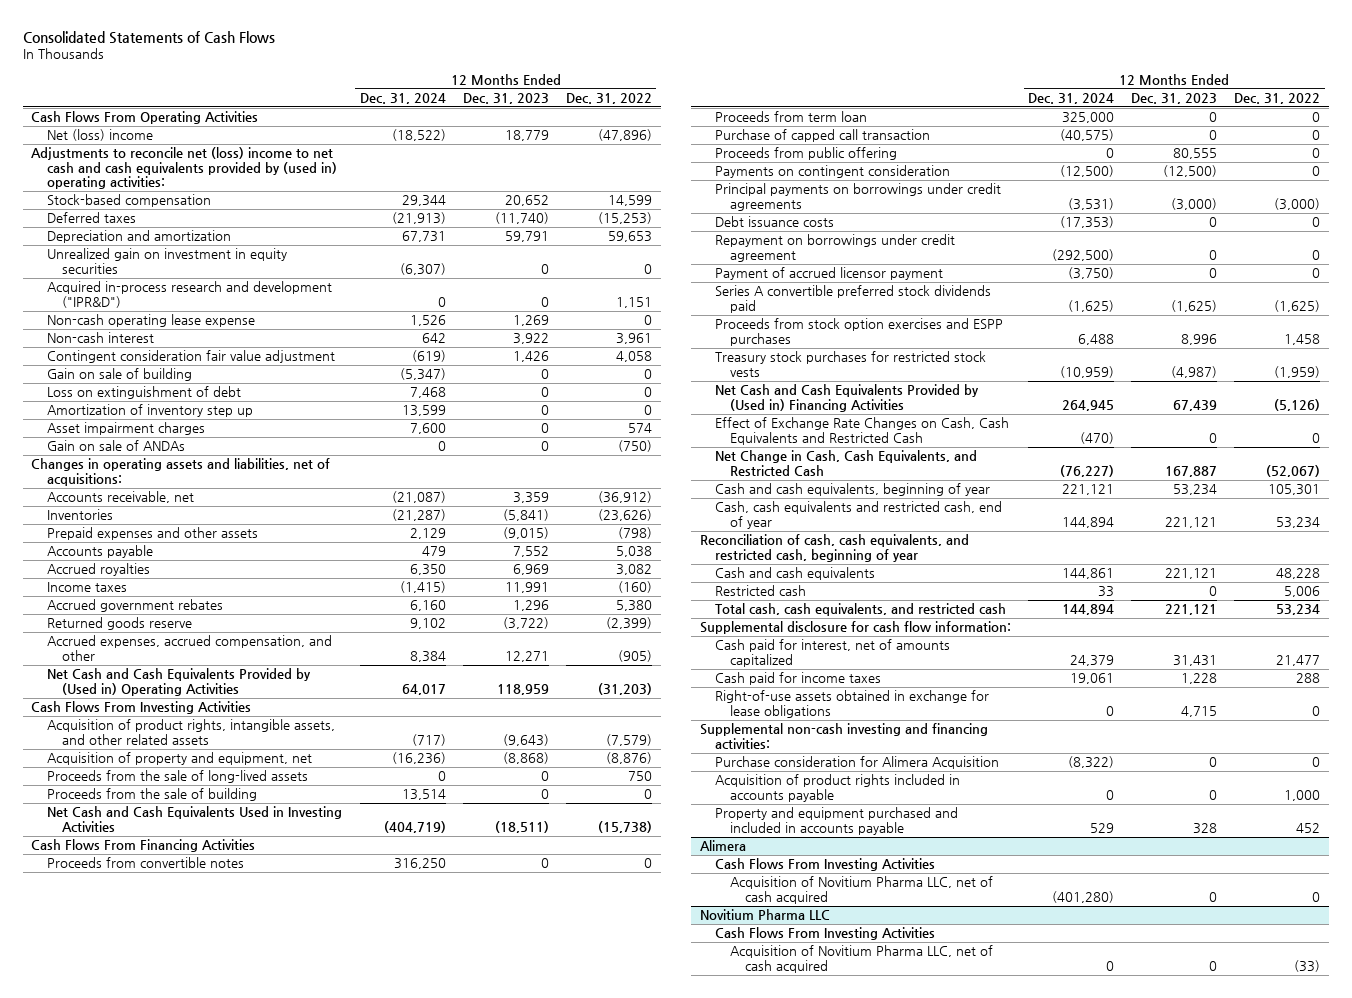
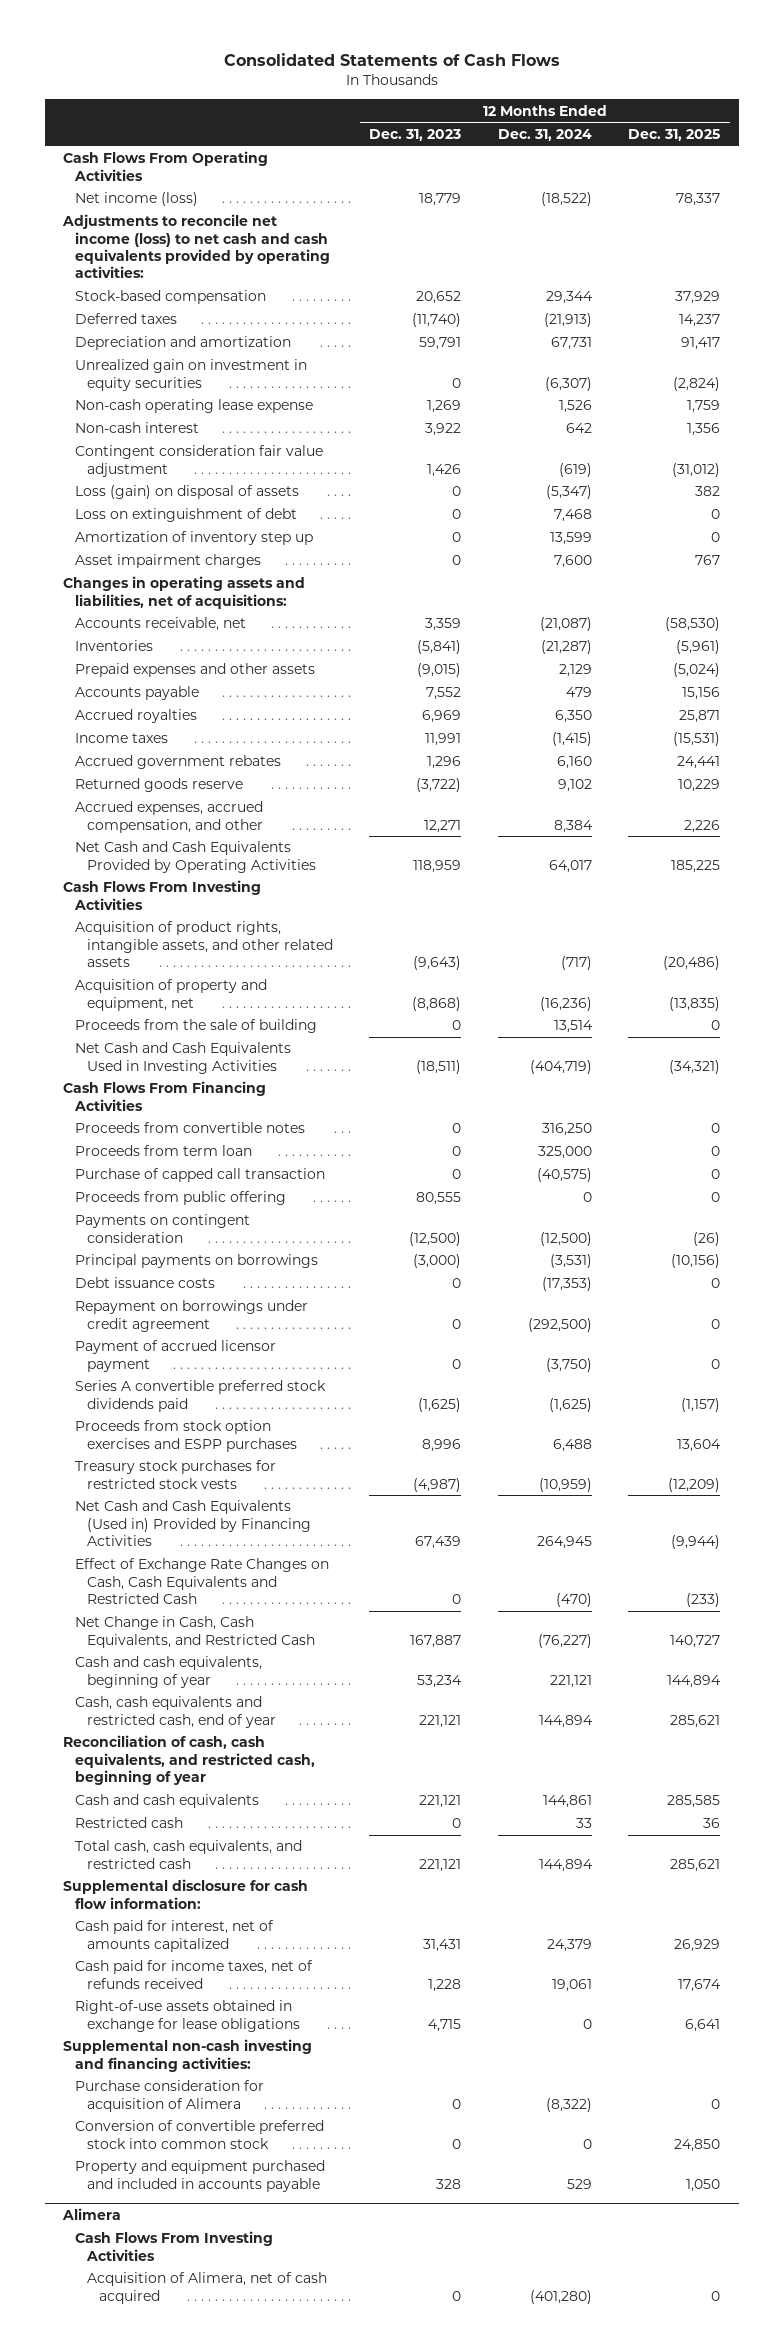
[566,93,653,105] Dec. 31, 2022 -> none
none -> [628,129,721,142] Dec. 31, 2025
[46,129,153,142] Net (loss) income -> [74,192,198,207] Net income (loss)
[31,147,337,190] Adjustments to reconcile net (loss) income to net cash and cash equivalents provided by (used in) operating activities: -> [61,214,330,279] Adjustments to reconcile net income (loss) to net cash and cash equivalents provided by operating activities:
[46,281,332,308] Acquired in-process research and development ("IPR&D") -> none
[46,368,192,382] Gain on sale of building -> [74,485,299,500] Loss (gain) on disposal of assets
[46,440,185,452] Gain on sale of ANDAs -> none
[46,668,311,696] Net Cash and Cash Equivalents Provided by (Used in) Operating Activities -> [74,841,316,873] Net Cash and Cash Equivalents Provided by Operating Activities
[46,770,308,784] Proceeds from the sale of long-lived assets -> none
[714,183,1001,211] Principal payments on borrowings under credit agreements -> [74,1254,318,1269] Principal payments on borrowings
[714,384,979,412] Net Cash and Cash Equivalents Provided by (Used in) Financing Activities -> [74,1500,311,1546] Net Cash and Cash Equivalents (Used in) Provided by Financing Activities
[714,672,881,686] Cash paid for income taxes -> [74,1960,313,1989] Cash paid for income taxes, net of refunds received
[714,774,960,802] Acquisition of product rights included in accounts payable -> none
[714,756,999,770] Purchase consideration for Alimera Acquisition -> [74,2080,264,2112] Purchase consideration for acquisition of Alimera
none -> [74,2120,324,2149] Conversion of convertible preferred stock into common stock
[699,909,830,921] Novitium Pharma LLC -> none
[714,927,935,941] Cash Flows From Investing Activities -> none
[730,945,994,973] Acquisition of Novitium Pharma LLC, net of cash acquired -> none
[730,876,994,904] Acquisition of Novitium Pharma LLC, net of cash acquired -> [86,2272,327,2304] Acquisition of Alimera, net of cash acquired

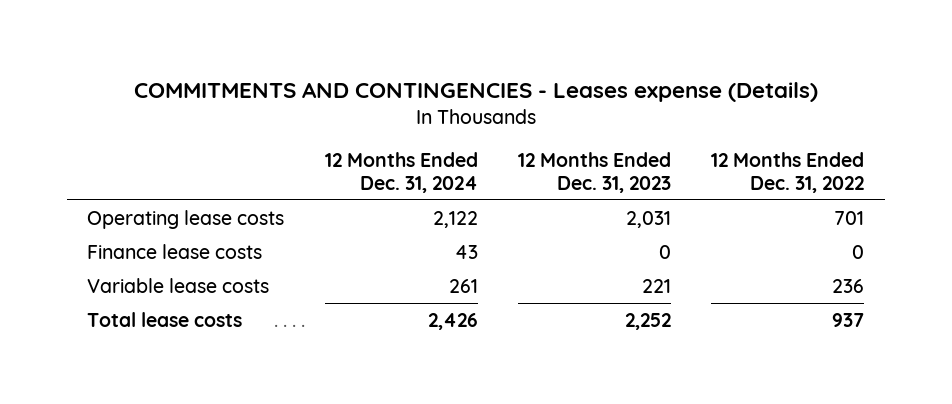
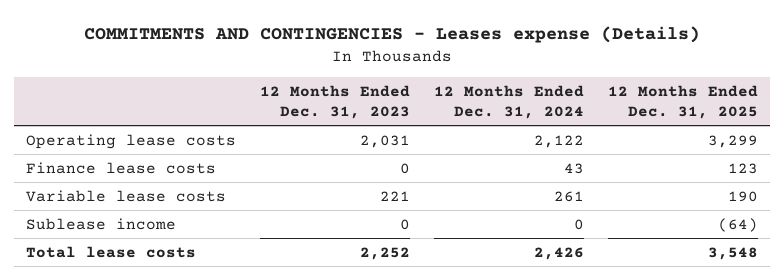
[711,152,865,193] 12 Months Ended Dec. 31, 2022 -> none
none -> [607,84,758,119] 12 Months Ended Dec. 31, 2025
none -> [25,217,176,230] Sublease income

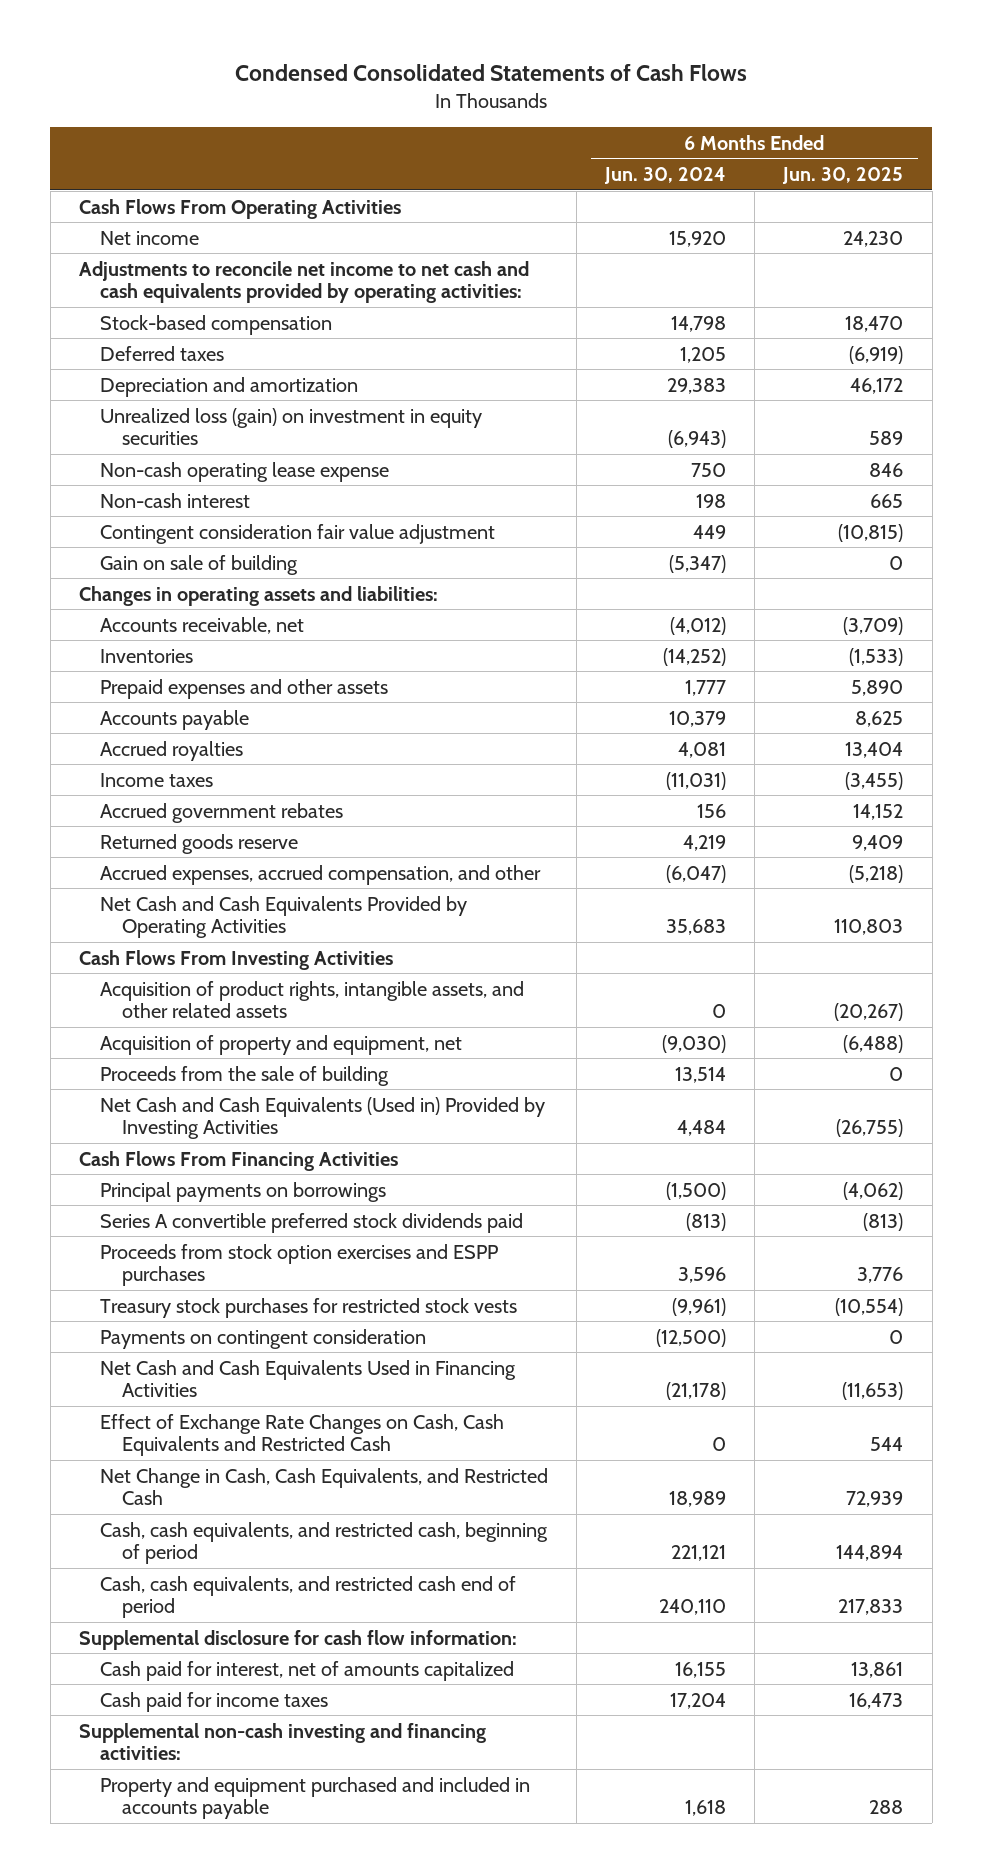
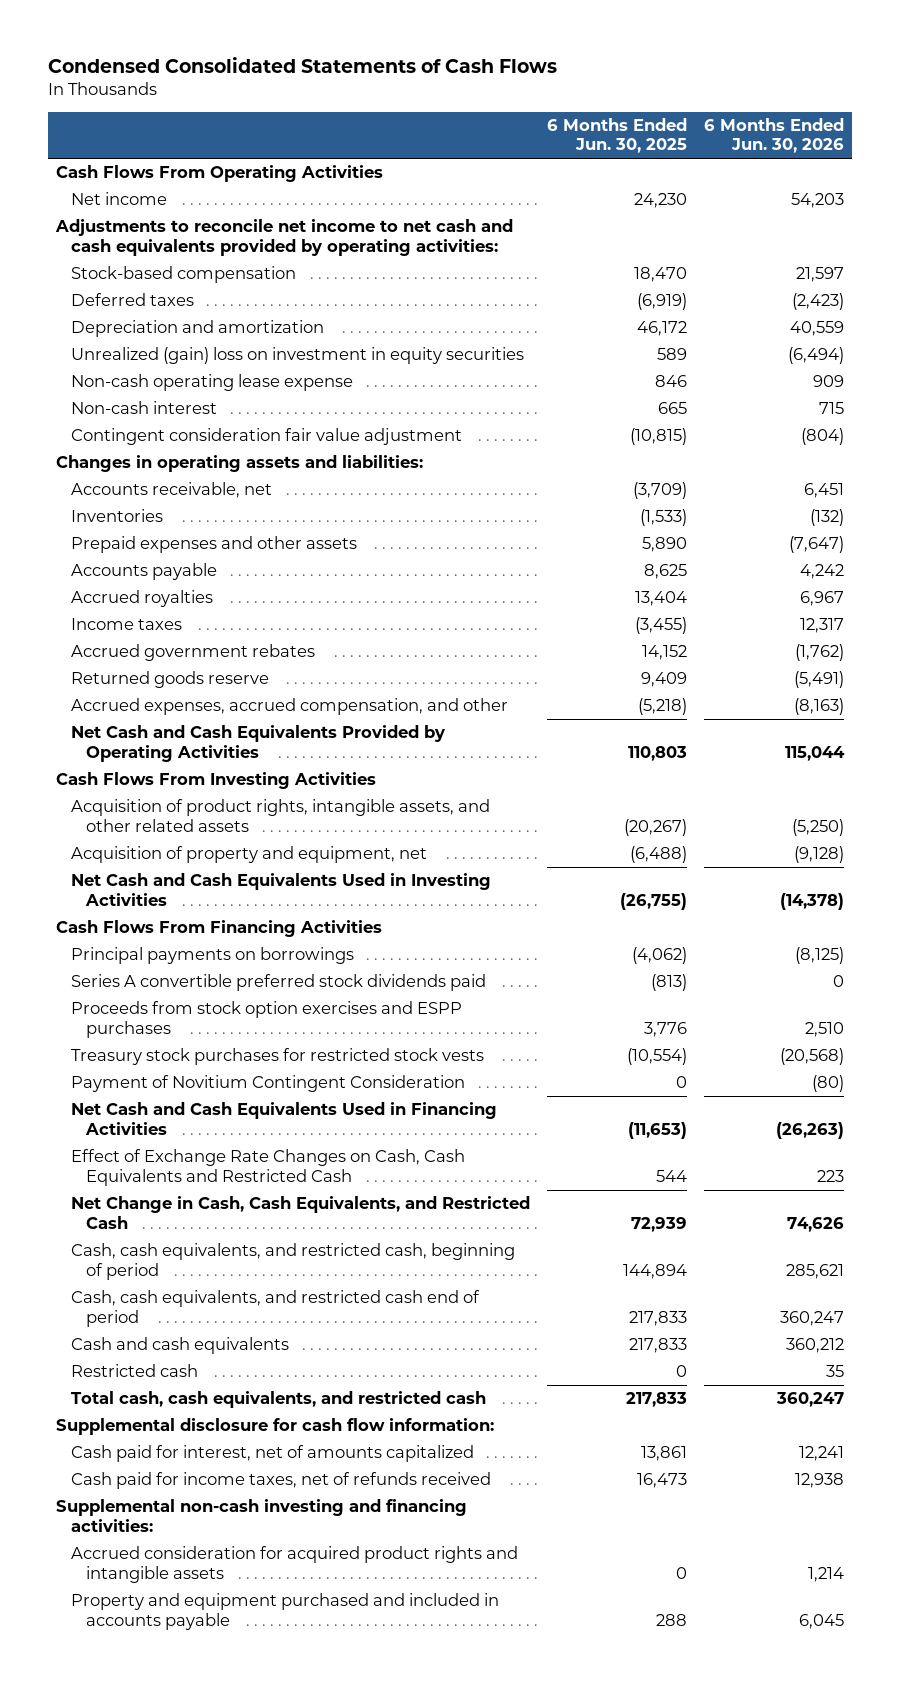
[604,167,727,185] Jun. 30, 2024 -> none
none -> [703,118,844,154] 6 Months Ended Jun. 30, 2026
[100,407,483,446] Unrealized loss (gain) on investment in equity securities -> [71,347,525,365] Unrealized (gain) loss on investment in equity securities
[100,554,299,575] Gain on sale of building -> none
[100,1065,390,1086] Proceeds from the sale of building -> none
[100,1096,546,1140] Net Cash and Cash Equivalents (Used in) Provided by Investing Activities -> [71,873,492,906] Net Cash and Cash Equivalents Used in Investing Activities
[100,1328,427,1349] Payments on contingent consideration -> [71,1075,466,1093] Payment of Novitium Contingent Consideration
none -> [71,1337,290,1355] Cash and cash equivalents
none -> [71,1364,199,1378] Restricted cash
none -> [71,1391,487,1409] Total cash, cash equivalents, and restricted cash
[100,1691,329,1712] Cash paid for income taxes -> [71,1472,492,1490] Cash paid for income taxes, net of refunds received
none -> [71,1546,519,1583] Accrued consideration for acquired product rights and intangible assets

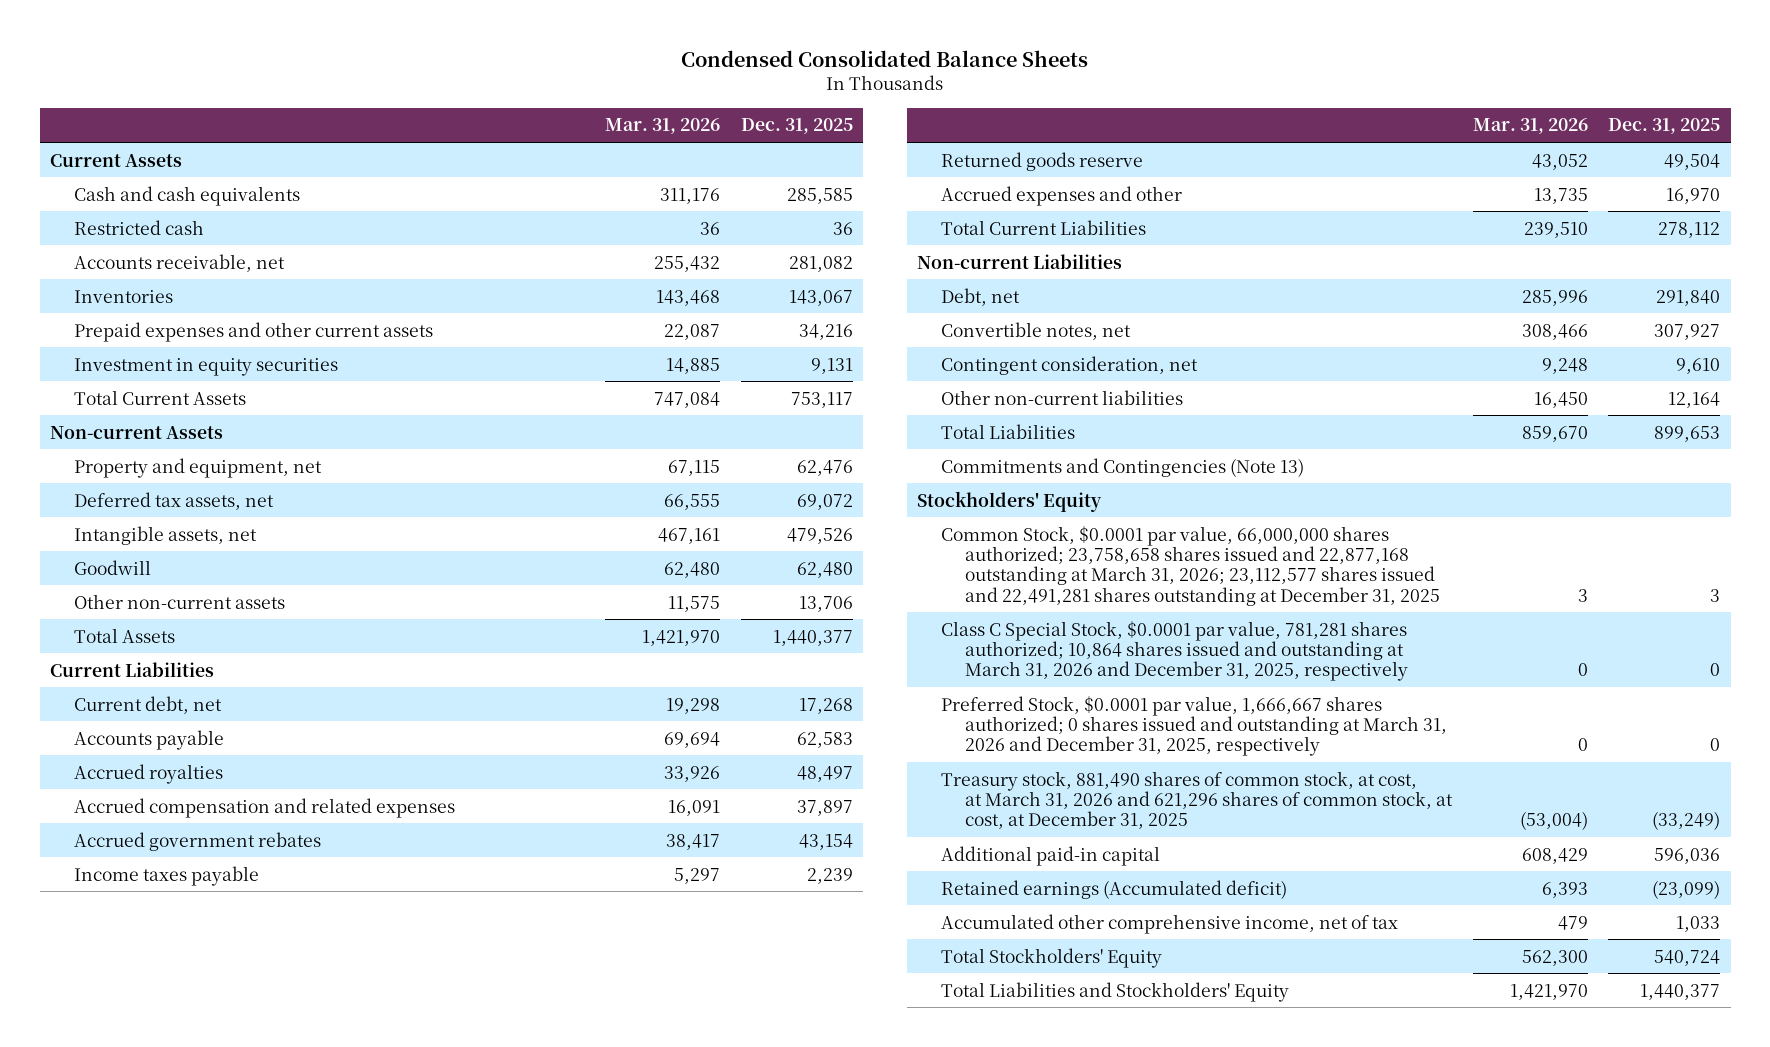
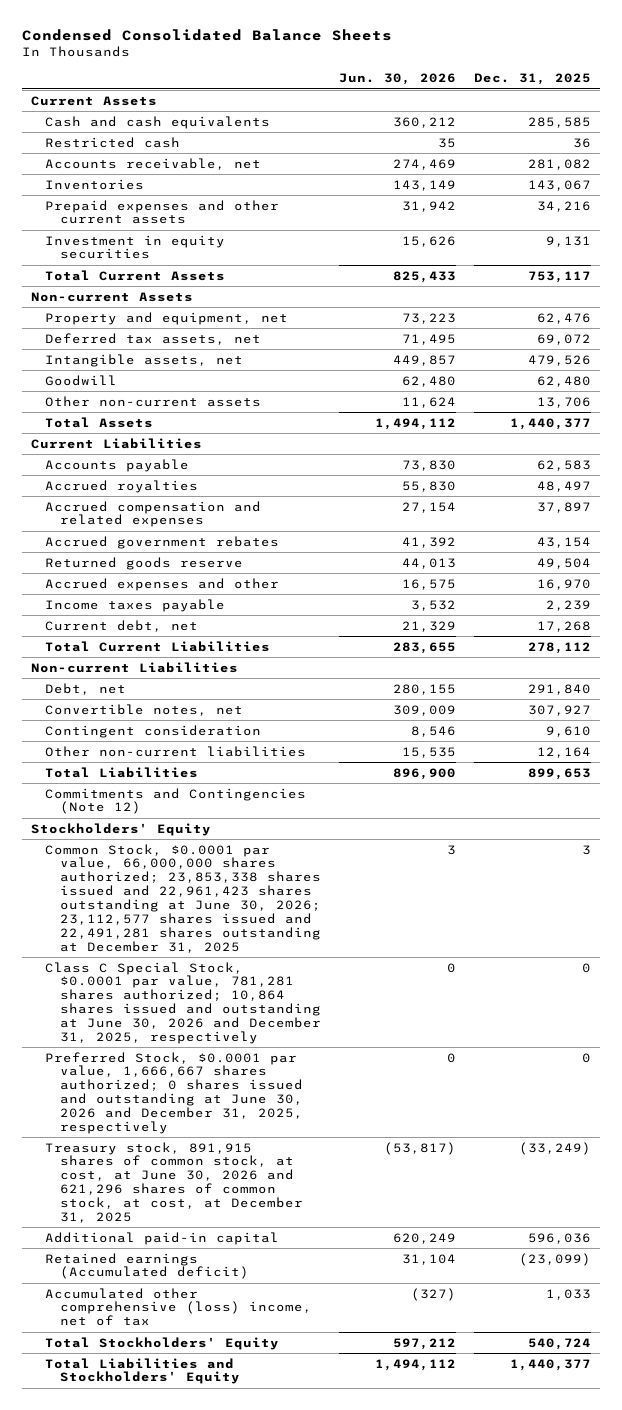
[605,118,721,135] Mar. 31, 2026 -> none
none -> [338,73,456,86] Jun. 30, 2026
[73,865,259,886] Income taxes payable -> [45,598,226,612] Income taxes payable
[73,695,222,714] Current debt, net -> [45,619,199,632] Current debt, net
[941,355,1199,375] Contingent consideration, net -> [45,724,262,738] Contingent consideration
[941,457,1305,477] Commitments and Contingencies (Note 13) -> [45,787,307,815] Commitments and Contingencies (Note 12)
[941,525,1441,606] Common Stock, $0.0001 par value, 66,000,000 shares authorized; 23,758,658 shares issued and 22,877,168 outstanding at March 31, 2026; 23,112,577 shares issued and 22,491,281 shares outstanding at December 31, 2025 -> [45,843,321,953] Common Stock, $0.0001 par value, 66,000,000 shares authorized; 23,853,338 shares issued and 22,961,423 shares outstanding at June 30, 2026; 23,112,577 shares issued and 22,491,281 shares outstanding at December 31, 2025
[941,620,1409,682] Class C Special Stock, $0.0001 par value, 781,281 shares authorized; 10,864 shares issued and outstanding at March 31, 2026 and December 31, 2025, respectively -> [45,961,321,1045] Class C Special Stock, $0.0001 par value, 781,281 shares authorized; 10,864 shares issued and outstanding at June 30, 2026 and December 31, 2025, respectively
[941,695,1448,757] Preferred Stock, $0.0001 par value, 1,666,667 shares authorized; 0 shares issued and outstanding at March 31, 2026 and December 31, 2025, respectively -> [45,1051,303,1135] Preferred Stock, $0.0001 par value, 1,666,667 shares authorized; 0 shares issued and outstanding at June 30, 2026 and December 31, 2025, respectively
[941,770,1454,830] Treasury stock, 881,490 shares of common stock, at cost, at March 31, 2026 and 621,296 shares of common stock, at cost, at December 31, 2025 -> [45,1141,303,1224] Treasury stock, 891,915 shares of common stock, at cost, at June 30, 2026 and 621,296 shares of common stock, at cost, at December 31, 2025
[941,913,1399,934] Accumulated other comprehensive income, net of tax -> [45,1287,312,1327] Accumulated other comprehensive (loss) income, net of tax

